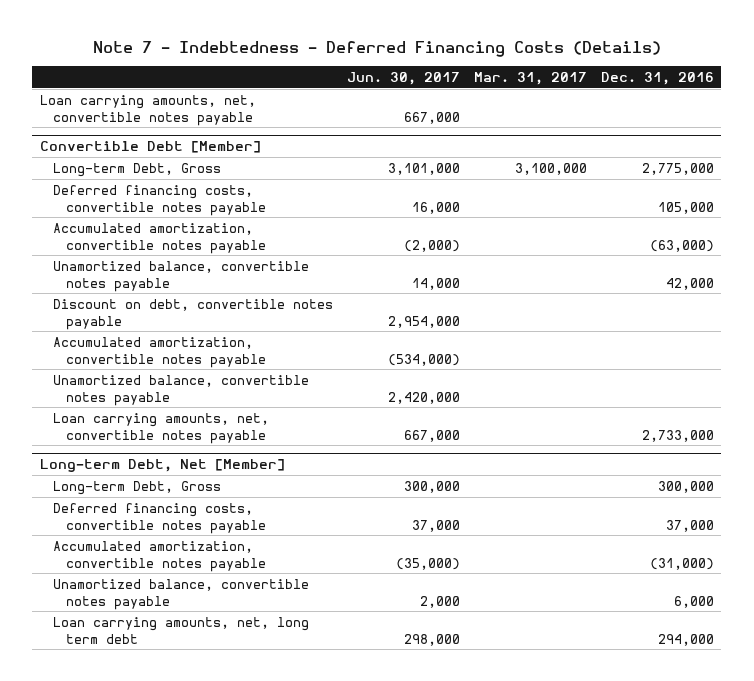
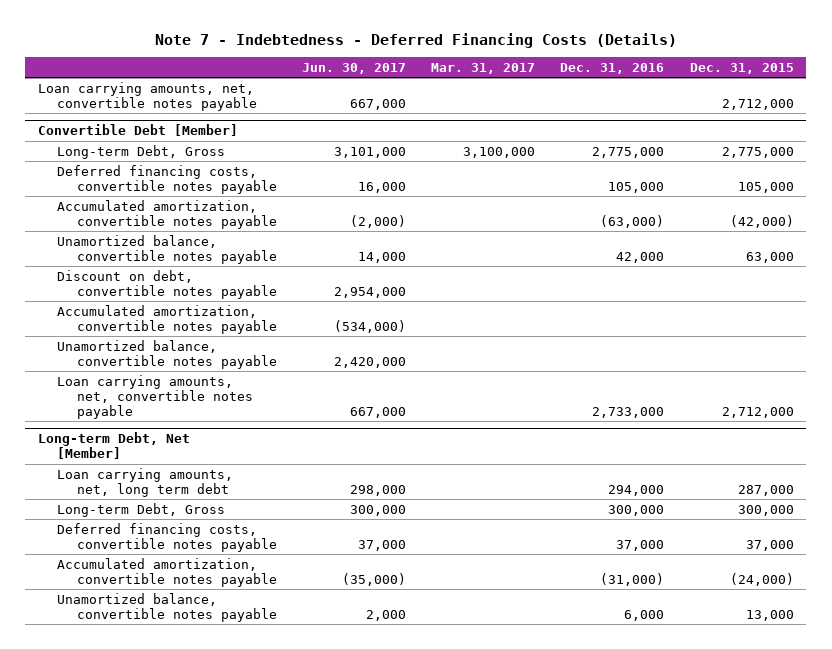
none -> [689,62,794,74] Dec. 31, 2015
[52,616,309,644] Loan carrying amounts, net, long term debt -> [57,467,234,497] Loan carrying amounts, net, long term debt

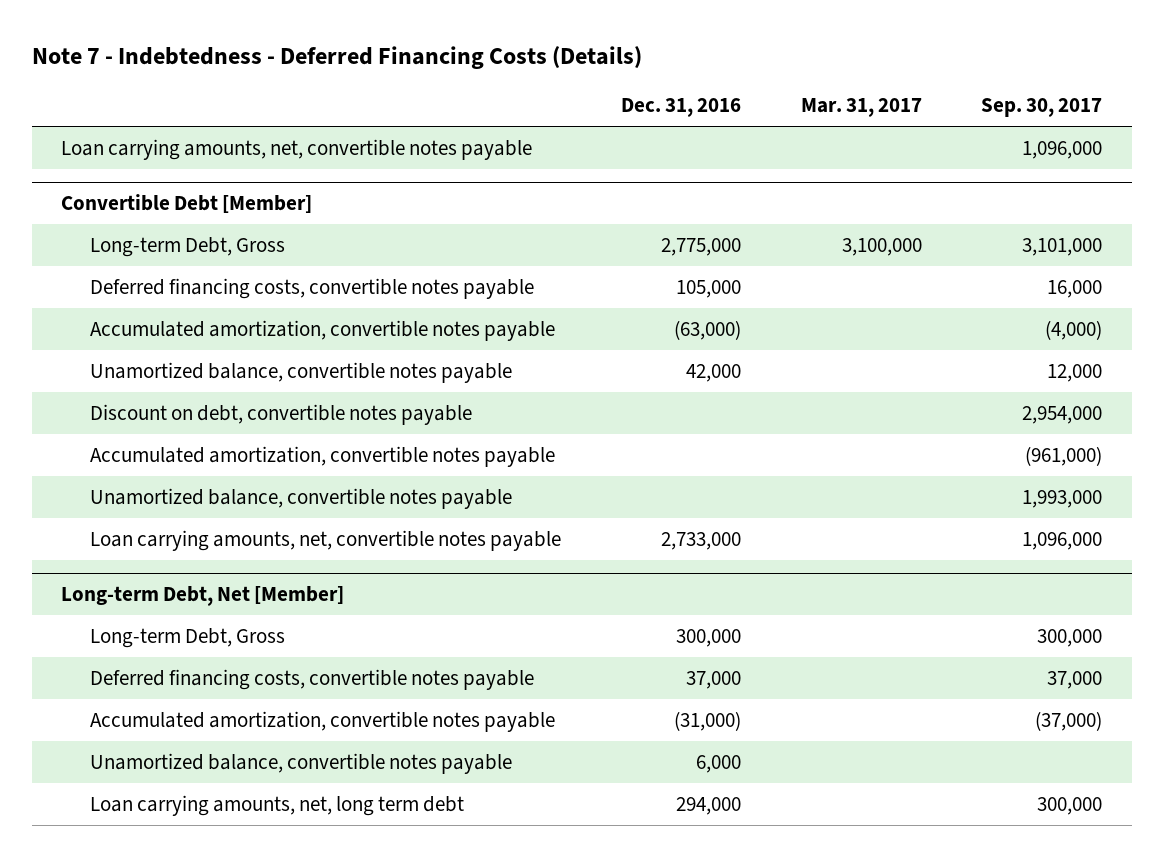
[301,62,406,74] Jun. 30, 2017 -> none
[689,62,794,74] Dec. 31, 2015 -> none
none -> [981,98,1103,118] Sep. 30, 2017
[57,467,234,497] Loan carrying amounts, net, long term debt -> [90,794,465,816] Loan carrying amounts, net, long term debt

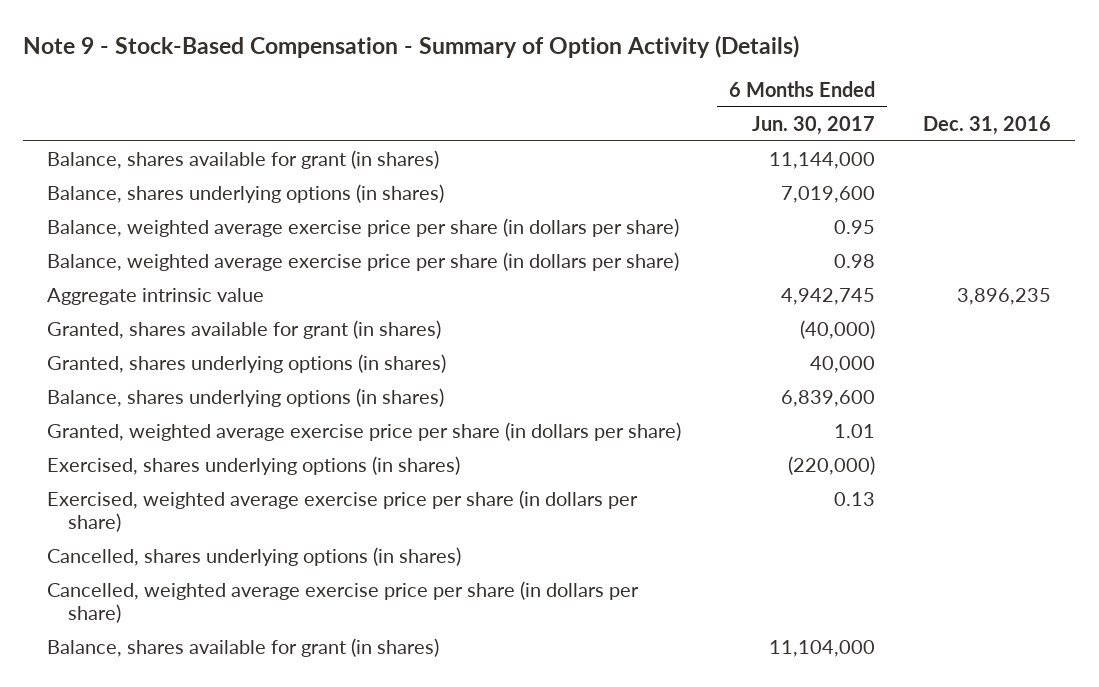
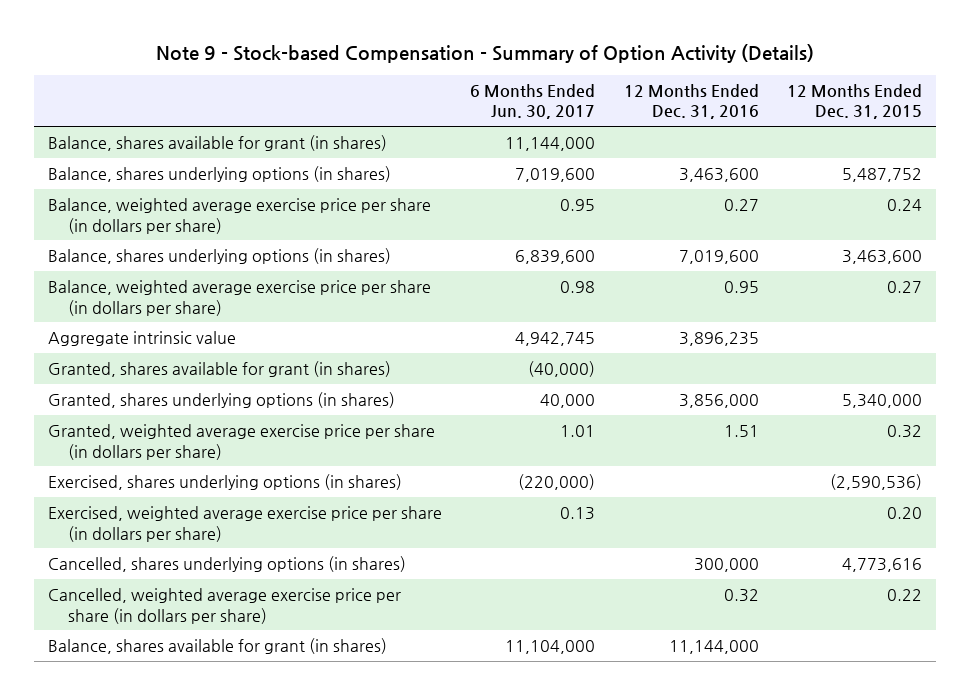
[23,34,800,58] Note 9 - Stock-Based Compensation - Summary of Option Activity (Details) -> [156,43,815,63] Note 9 - Stock-based Compensation - Summary of Option Activity (Details)
[923,115,1052,135] Dec. 31, 2016 -> none
none -> [623,83,759,120] 12 Months Ended Dec. 31, 2016
none -> [787,83,923,120] 12 Months Ended Dec. 31, 2015
[47,387,445,407] Balance, shares underlying options (in shares) -> [48,248,392,265] Balance, shares underlying options (in shares)

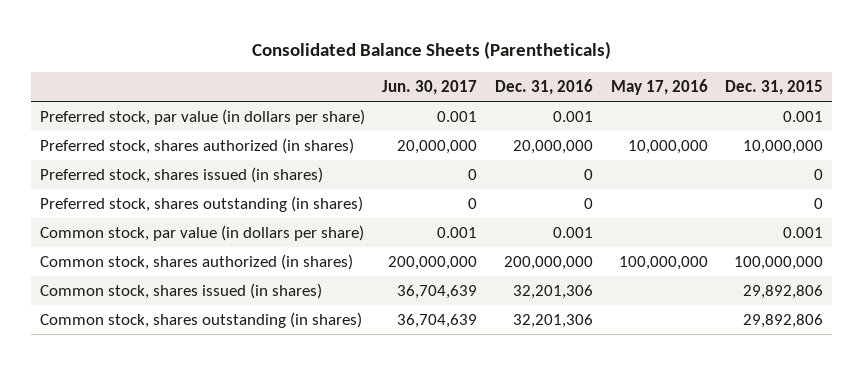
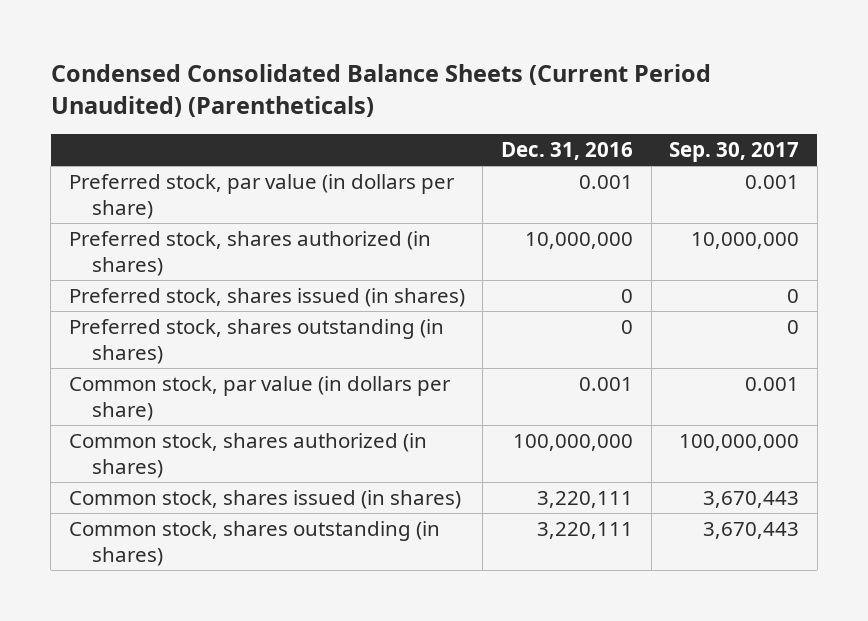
[251,41,611,60] Consolidated Balance Sheets (Parentheticals) -> [50,64,711,117] Condensed Consolidated Balance Sheets (Current Period Unaudited) (Parentheticals)
[382,80,478,96] Jun. 30, 2017 -> none
[610,79,708,96] May 17, 2016 -> none
[725,80,824,96] Dec. 31, 2015 -> none
none -> [669,141,800,162] Sep. 30, 2017
[513,139,594,154] 20,000,000 -> [524,231,633,249] 10,000,000
[504,255,594,270] 200,000,000 -> [512,433,633,451] 100,000,000
[513,284,594,299] 32,201,306 -> [536,490,633,508] 3,220,111
[513,313,594,328] 32,201,306 -> [536,521,633,539] 3,220,111

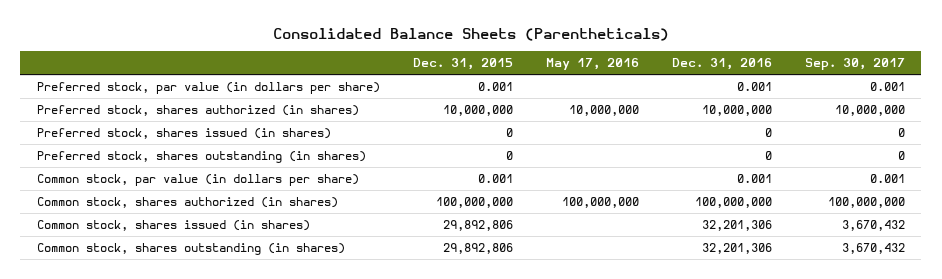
[50,64,711,117] Condensed Consolidated Balance Sheets (Current Period Unaudited) (Parentheticals) -> [272,28,669,42] Consolidated Balance Sheets (Parentheticals)
none -> [412,58,513,71] Dec. 31, 2015
none -> [545,58,639,71] May 17, 2016
[536,490,633,508] 3,220,111 -> [701,220,772,232] 32,201,306
[703,490,800,508] 3,670,443 -> [841,220,905,232] 3,670,432
[536,521,633,539] 3,220,111 -> [701,243,772,255] 32,201,306
[703,521,800,539] 3,670,443 -> [841,243,905,255] 3,670,432

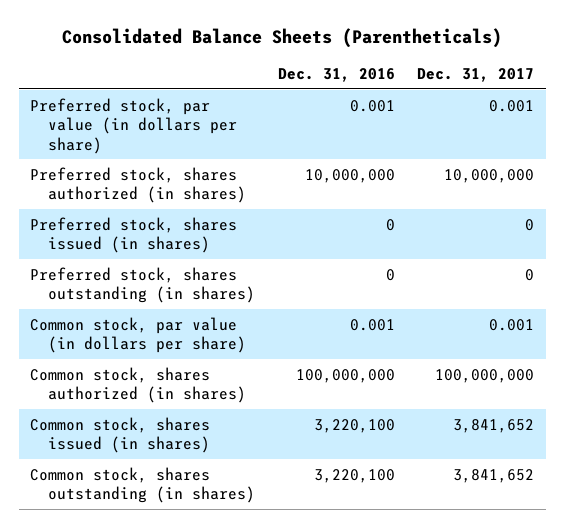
[412,58,513,71] Dec. 31, 2015 -> none
[545,58,639,71] May 17, 2016 -> none
[804,58,905,71] Sep. 30, 2017 -> none
none -> [417,68,535,83] Dec. 31, 2017
[701,220,772,232] 32,201,306 -> [313,418,395,433] 3,220,100
[701,243,772,255] 32,201,306 -> [313,468,395,483] 3,220,100

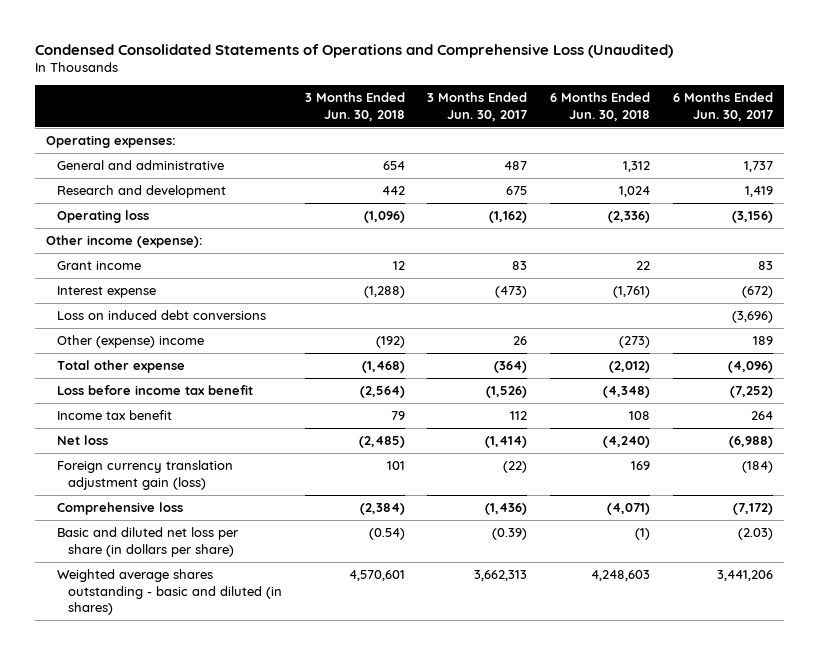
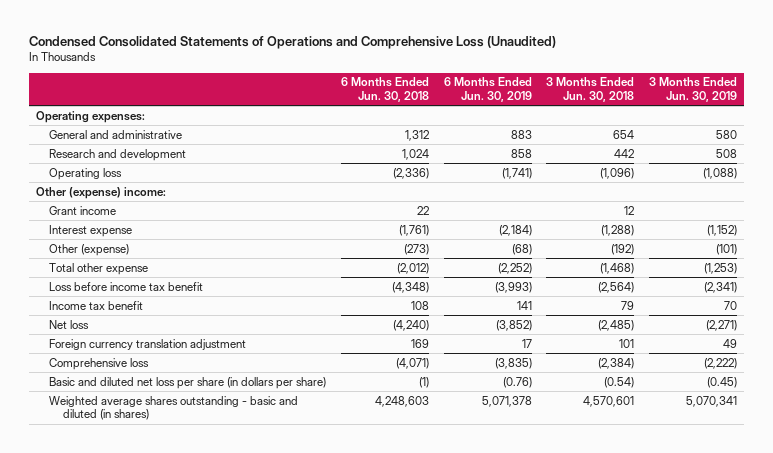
[427,92,528,121] 3 Months Ended Jun. 30, 2017 -> none
[672,92,773,121] 6 Months Ended Jun. 30, 2017 -> none
none -> [443,77,532,102] 6 Months Ended Jun. 30, 2019
none -> [648,77,737,102] 3 Months Ended Jun. 30, 2019
[46,235,204,249] Other income (expense): -> [35,186,166,199] Other (expense) income:
[57,310,267,321] Loss on induced debt conversions -> none
[57,335,205,349] Other (expense) income -> [49,243,130,256] Other (expense)
[57,460,234,490] Foreign currency translation adjustment gain (loss) -> [49,338,247,350] Foreign currency translation adjustment

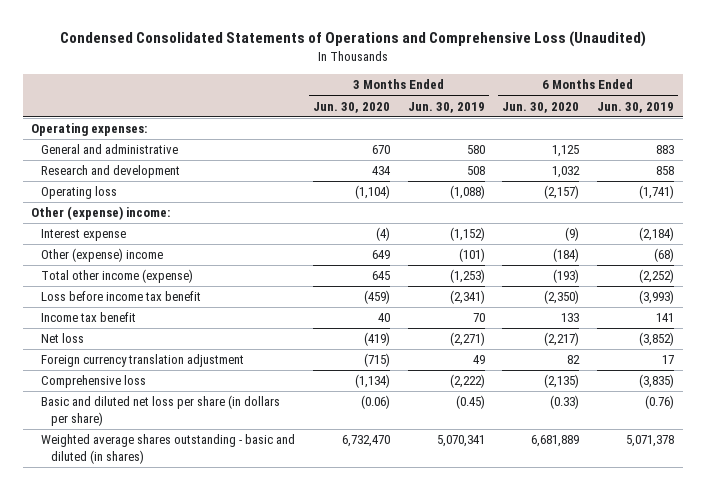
[341,77,430,102] 6 Months Ended Jun. 30, 2018 -> none
[546,77,635,102] 3 Months Ended Jun. 30, 2018 -> none
none -> [312,101,390,113] Jun. 30, 2020
none -> [502,101,580,113] Jun. 30, 2020
[49,205,117,215] Grant income -> none
[49,243,130,256] Other (expense) -> [41,248,164,263] Other (expense) income
[49,262,149,275] Total other expense -> [41,269,194,284] Total other income (expense)

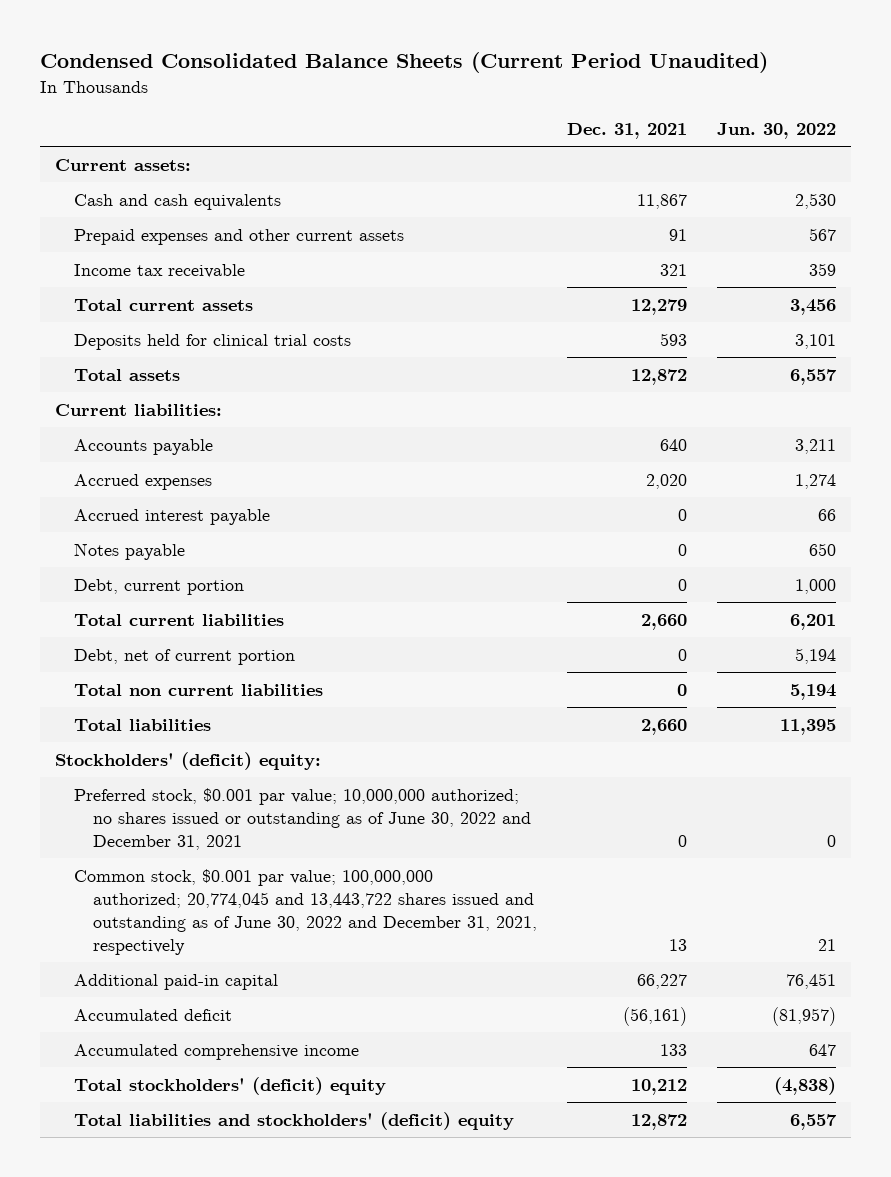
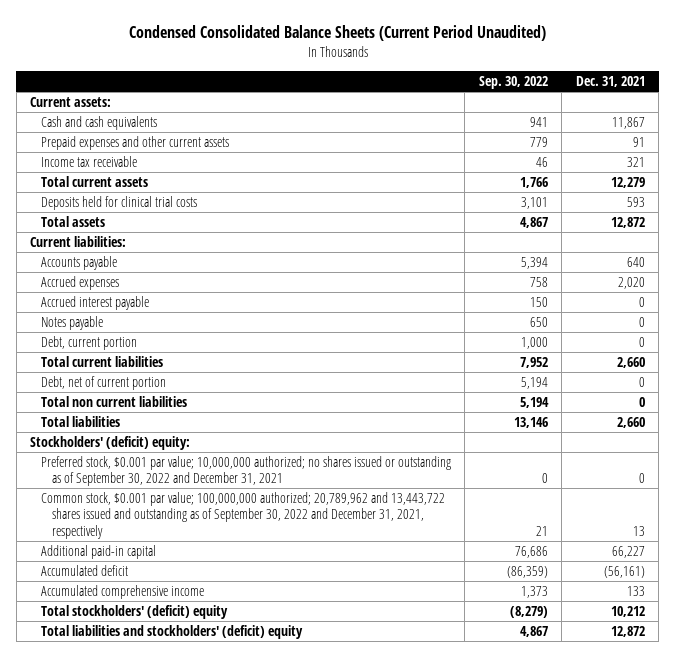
[717,122,837,139] Jun. 30, 2022 -> none
none -> [478,76,548,90] Sep. 30, 2022
[74,787,532,850] Preferred stock, $0.001 par value; 10,000,000 authorized; no shares issued or outstanding as of June 30, 2022 and December 31, 2021 -> [40,456,451,487] Preferred stock, $0.001 par value; 10,000,000 authorized; no shares issued or outstanding as of September 30, 2022 and December 31, 2021
[74,868,538,955] Common stock, $0.001 par value; 100,000,000 authorized; 20,774,045 and 13,443,722 shares issued and outstanding as of June 30, 2022 and December 31, 2021, respectively -> [40,492,445,539] Common stock, $0.001 par value; 100,000,000 authorized; 20,789,962 and 13,443,722 shares issued and outstanding as of September 30, 2022 and December 31, 2021, respectively

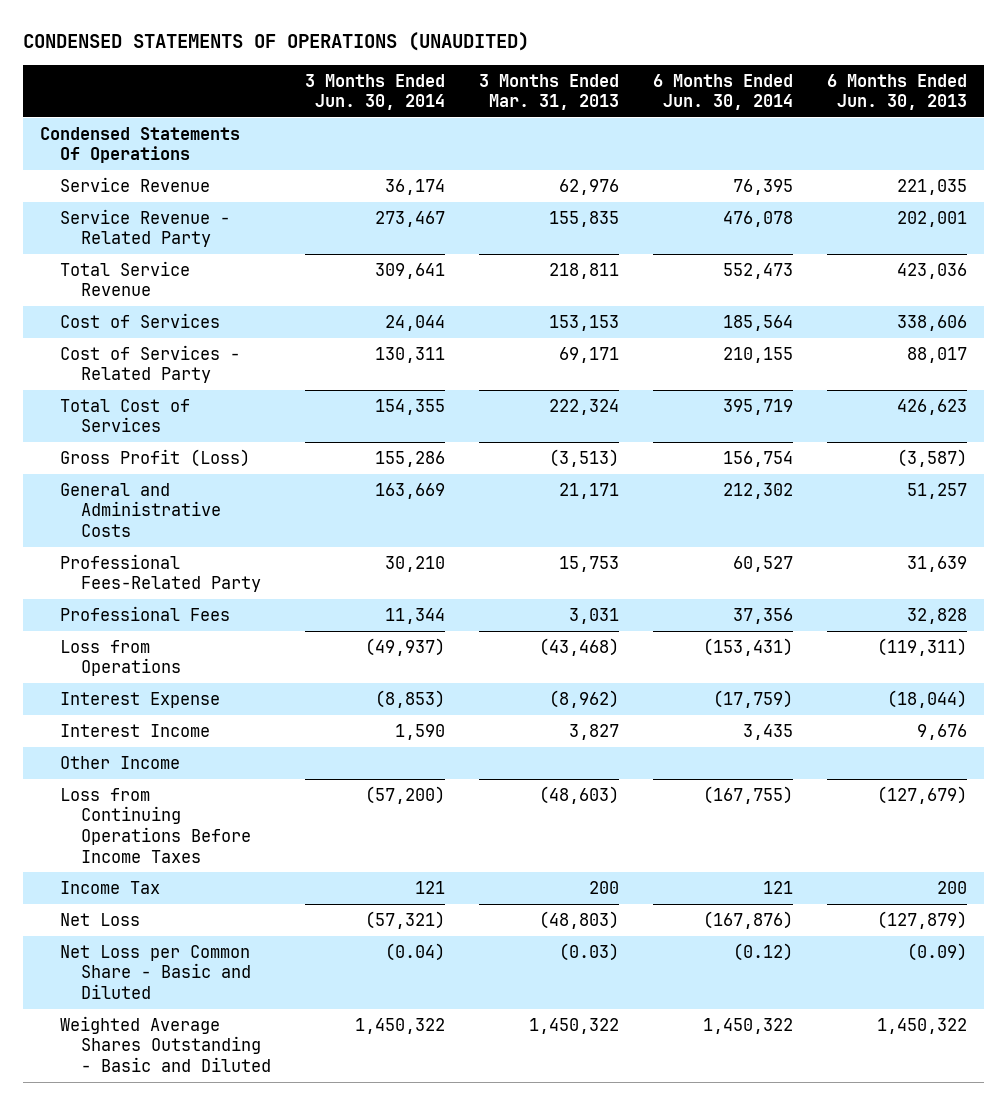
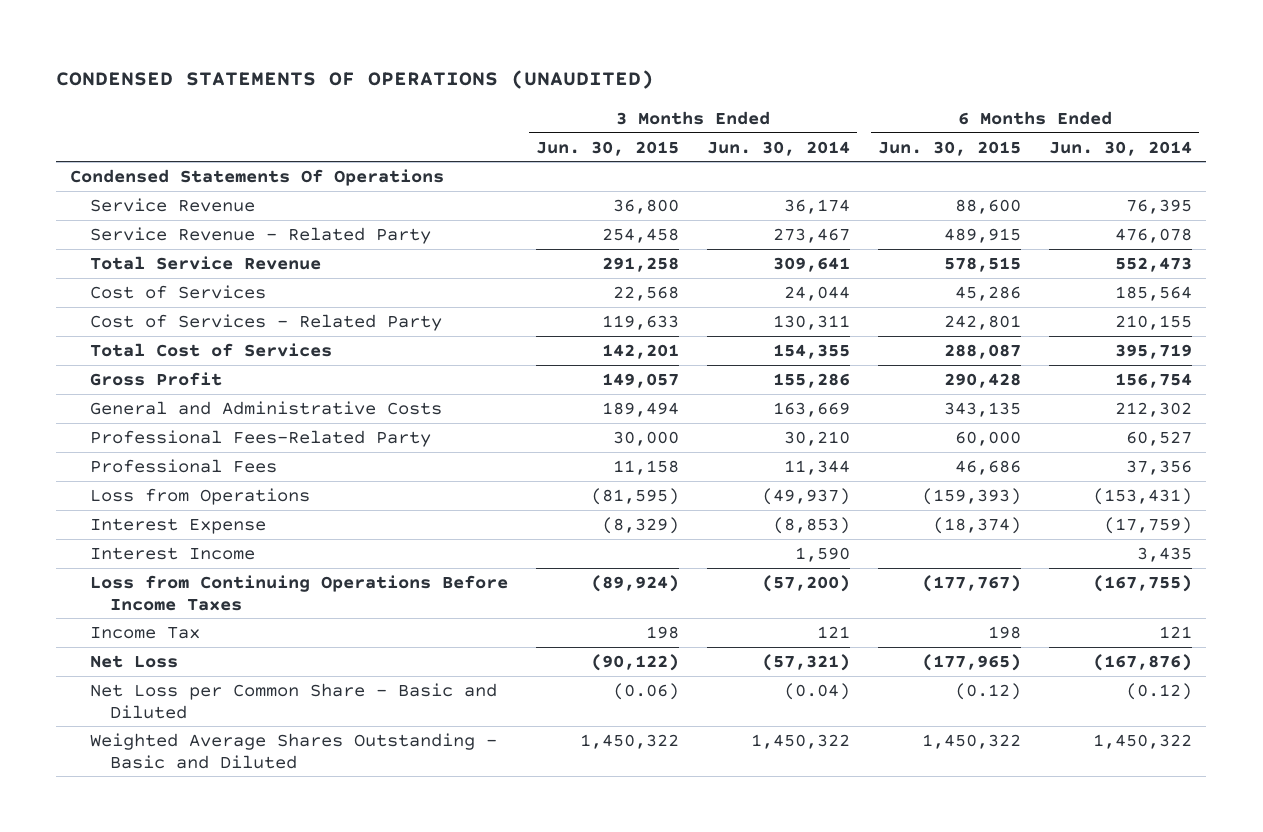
[478,73,619,111] 3 Months Ended Mar. 31, 2013 -> none
[826,73,967,111] 6 Months Ended Jun. 30, 2013 -> none
none -> [536,140,680,156] Jun. 30, 2015
none -> [878,140,1022,156] Jun. 30, 2015
[60,448,251,467] Gross Profit (Loss) -> [89,371,222,386] Gross Profit
[60,755,181,769] Other Income -> none

